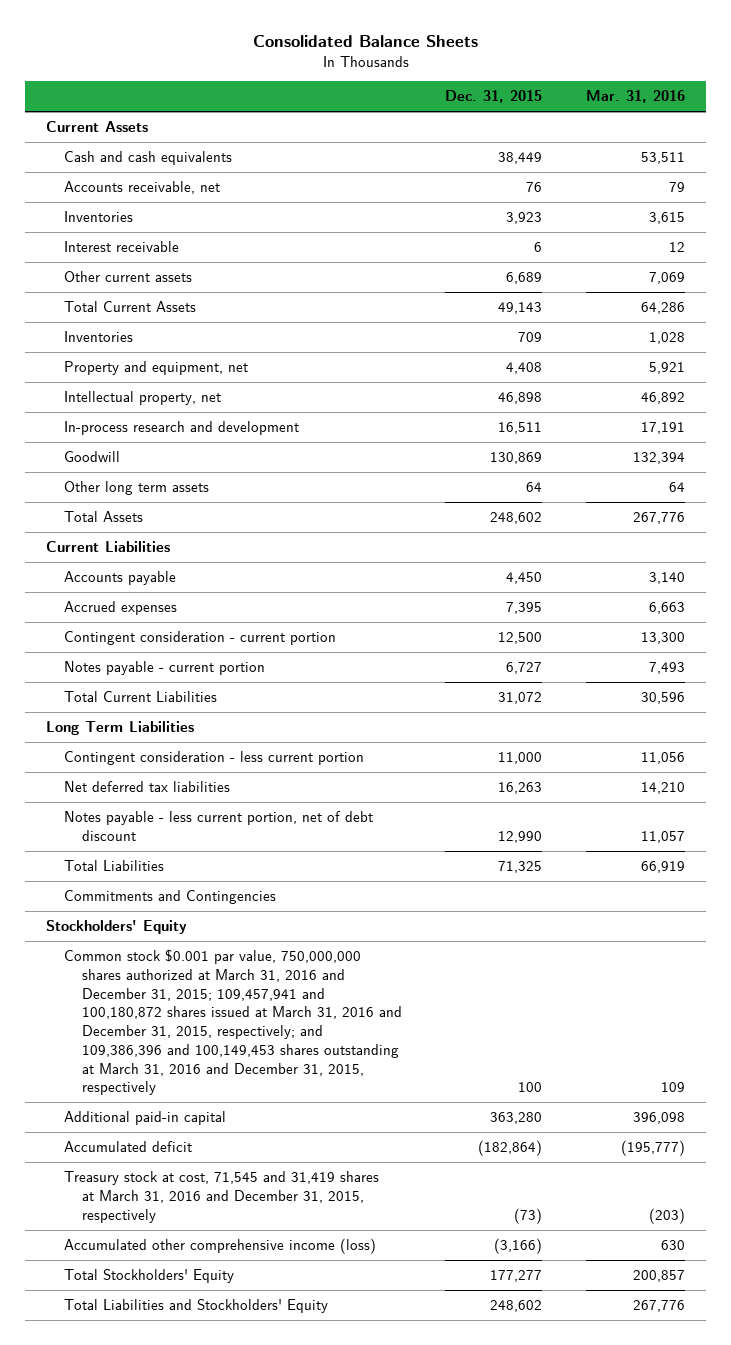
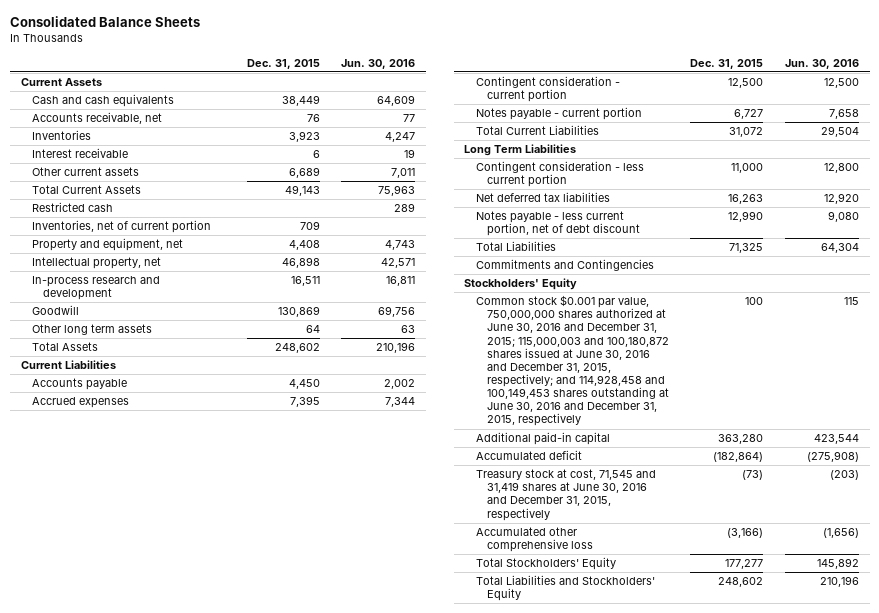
[585,90,685,104] Mar. 31, 2016 -> none
none -> [341,58,416,69] Jun. 30, 2016
none -> [31,202,113,213] Restricted cash
[64,331,134,343] Inventories -> [31,220,211,234] Inventories, net of current portion
[64,949,403,1096] Common stock $0.001 par value, 750,000,000 shares authorized at March 31, 2016 and December 31, 2015; 109,457,941 and 100,180,872 shares issued at March 31, 2016 and December 31, 2015, respectively; and 109,386,396 and 100,149,453 shares outstanding at March 31, 2016 and December 31, 2015, respectively -> [475,295,669,427] Common stock $0.001 par value, 750,000,000 shares authorized at June 30, 2016 and December 31, 2015; 115,000,003 and 100,180,872 shares issued at June 30, 2016 and December 31, 2015, respectively; and 114,928,458 and 100,149,453 shares outstanding at June 30, 2016 and December 31, 2015, respectively
[64,1171,380,1223] Treasury stock at cost, 71,545 and 31,419 shares at March 31, 2016 and December 31, 2015, respectively -> [475,469,656,521] Treasury stock at cost, 71,545 and 31,419 shares at June 30, 2016 and December 31, 2015, respectively
[64,1238,377,1255] Accumulated other comprehensive income (loss) -> [475,527,593,553] Accumulated other comprehensive loss

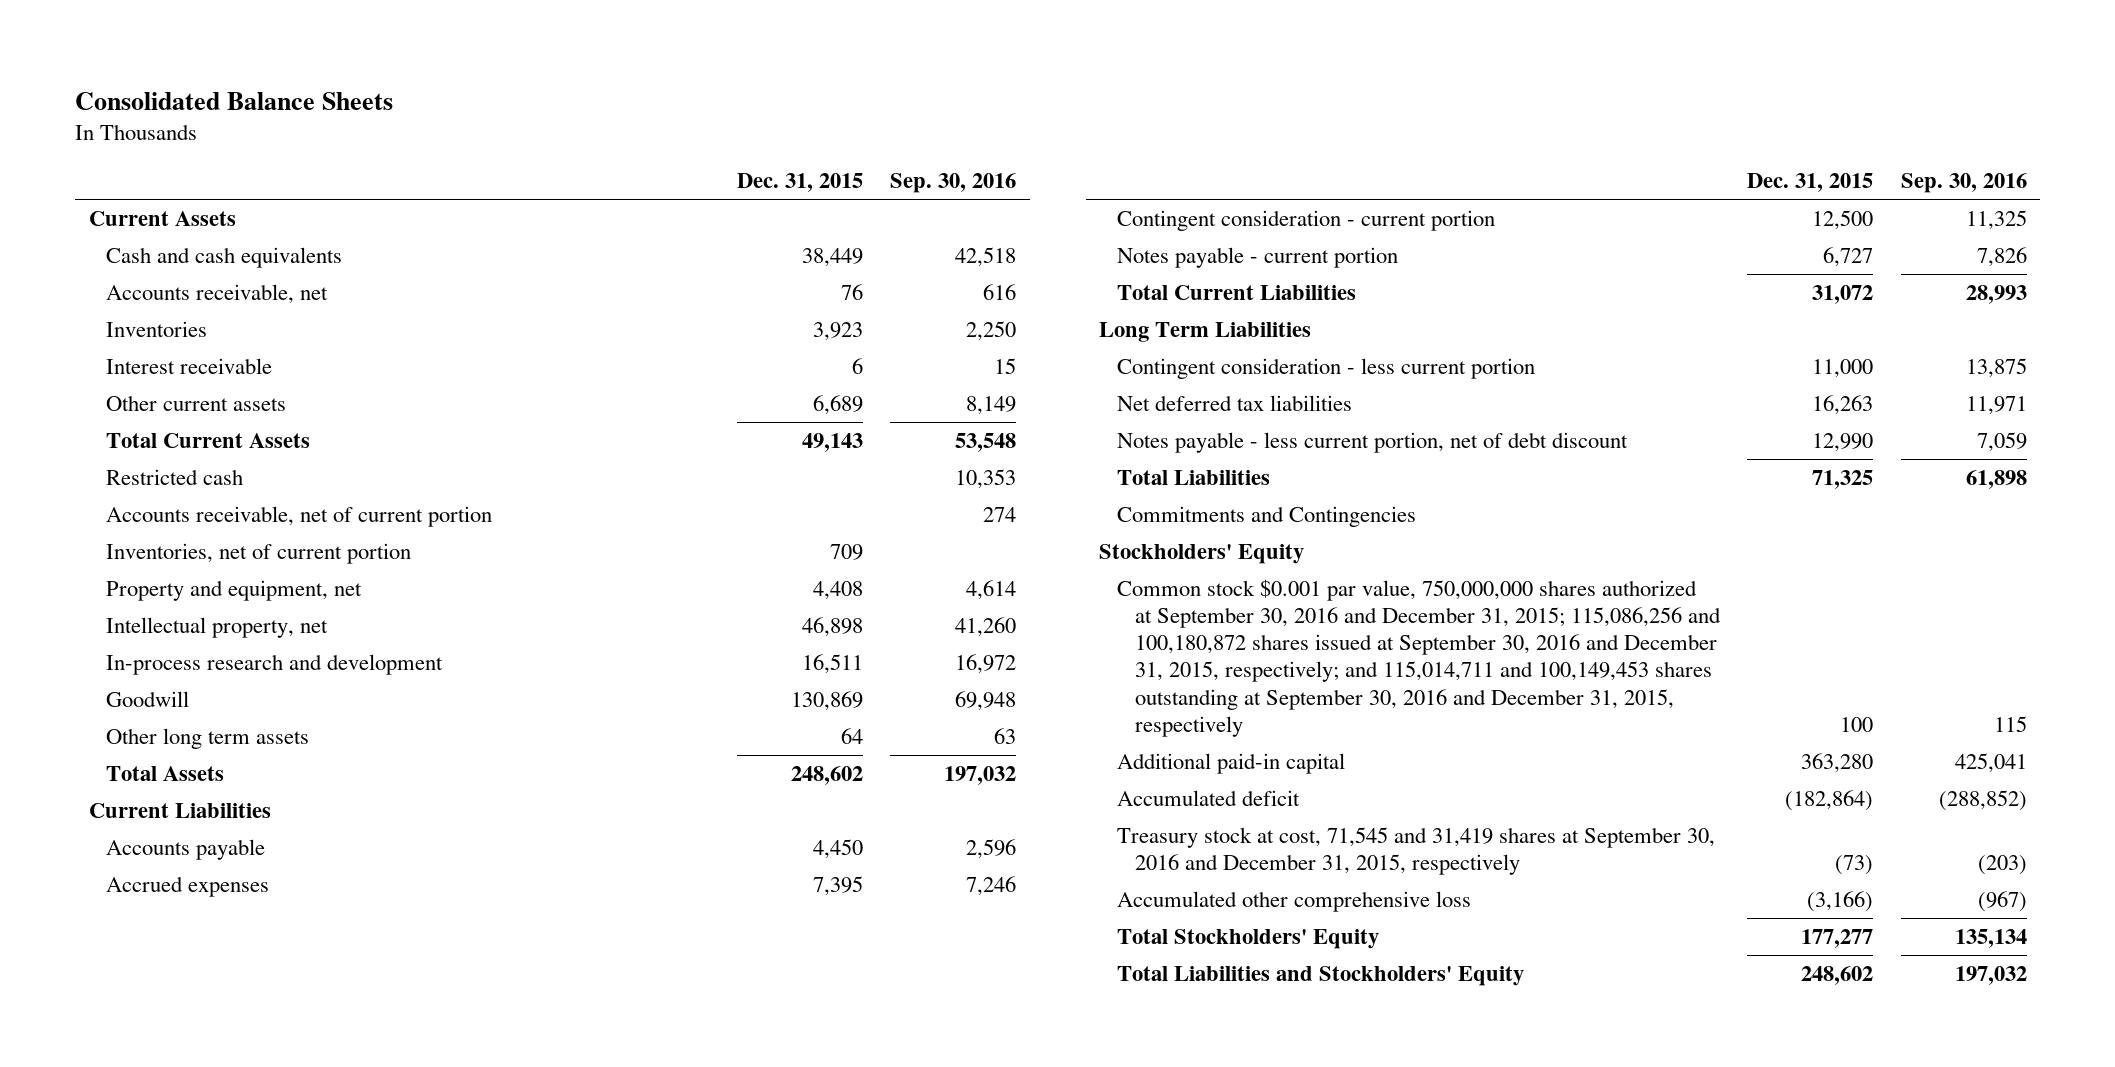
[341,58,416,69] Jun. 30, 2016 -> none
none -> [889,173,1016,194] Sep. 30, 2016
none -> [106,505,493,527] Accounts receivable, net of current portion
[475,295,669,427] Common stock $0.001 par value, 750,000,000 shares authorized at June 30, 2016 and December 31, 2015; 115,000,003 and 100,180,872 shares issued at June 30, 2016 and December 31, 2015, respectively; and 114,928,458 and 100,149,453 shares outstanding at June 30, 2016 and December 31, 2015, respectively -> [1117,578,1721,737] Common stock $0.001 par value, 750,000,000 shares authorized at September 30, 2016 and December 31, 2015; 115,086,256 and 100,180,872 shares issued at September 30, 2016 and December 31, 2015, respectively; and 115,014,711 and 100,149,453 shares outstanding at September 30, 2016 and December 31, 2015, respectively
[475,469,656,521] Treasury stock at cost, 71,545 and 31,419 shares at June 30, 2016 and December 31, 2015, respectively -> [1117,826,1716,875] Treasury stock at cost, 71,545 and 31,419 shares at September 30, 2016 and December 31, 2015, respectively

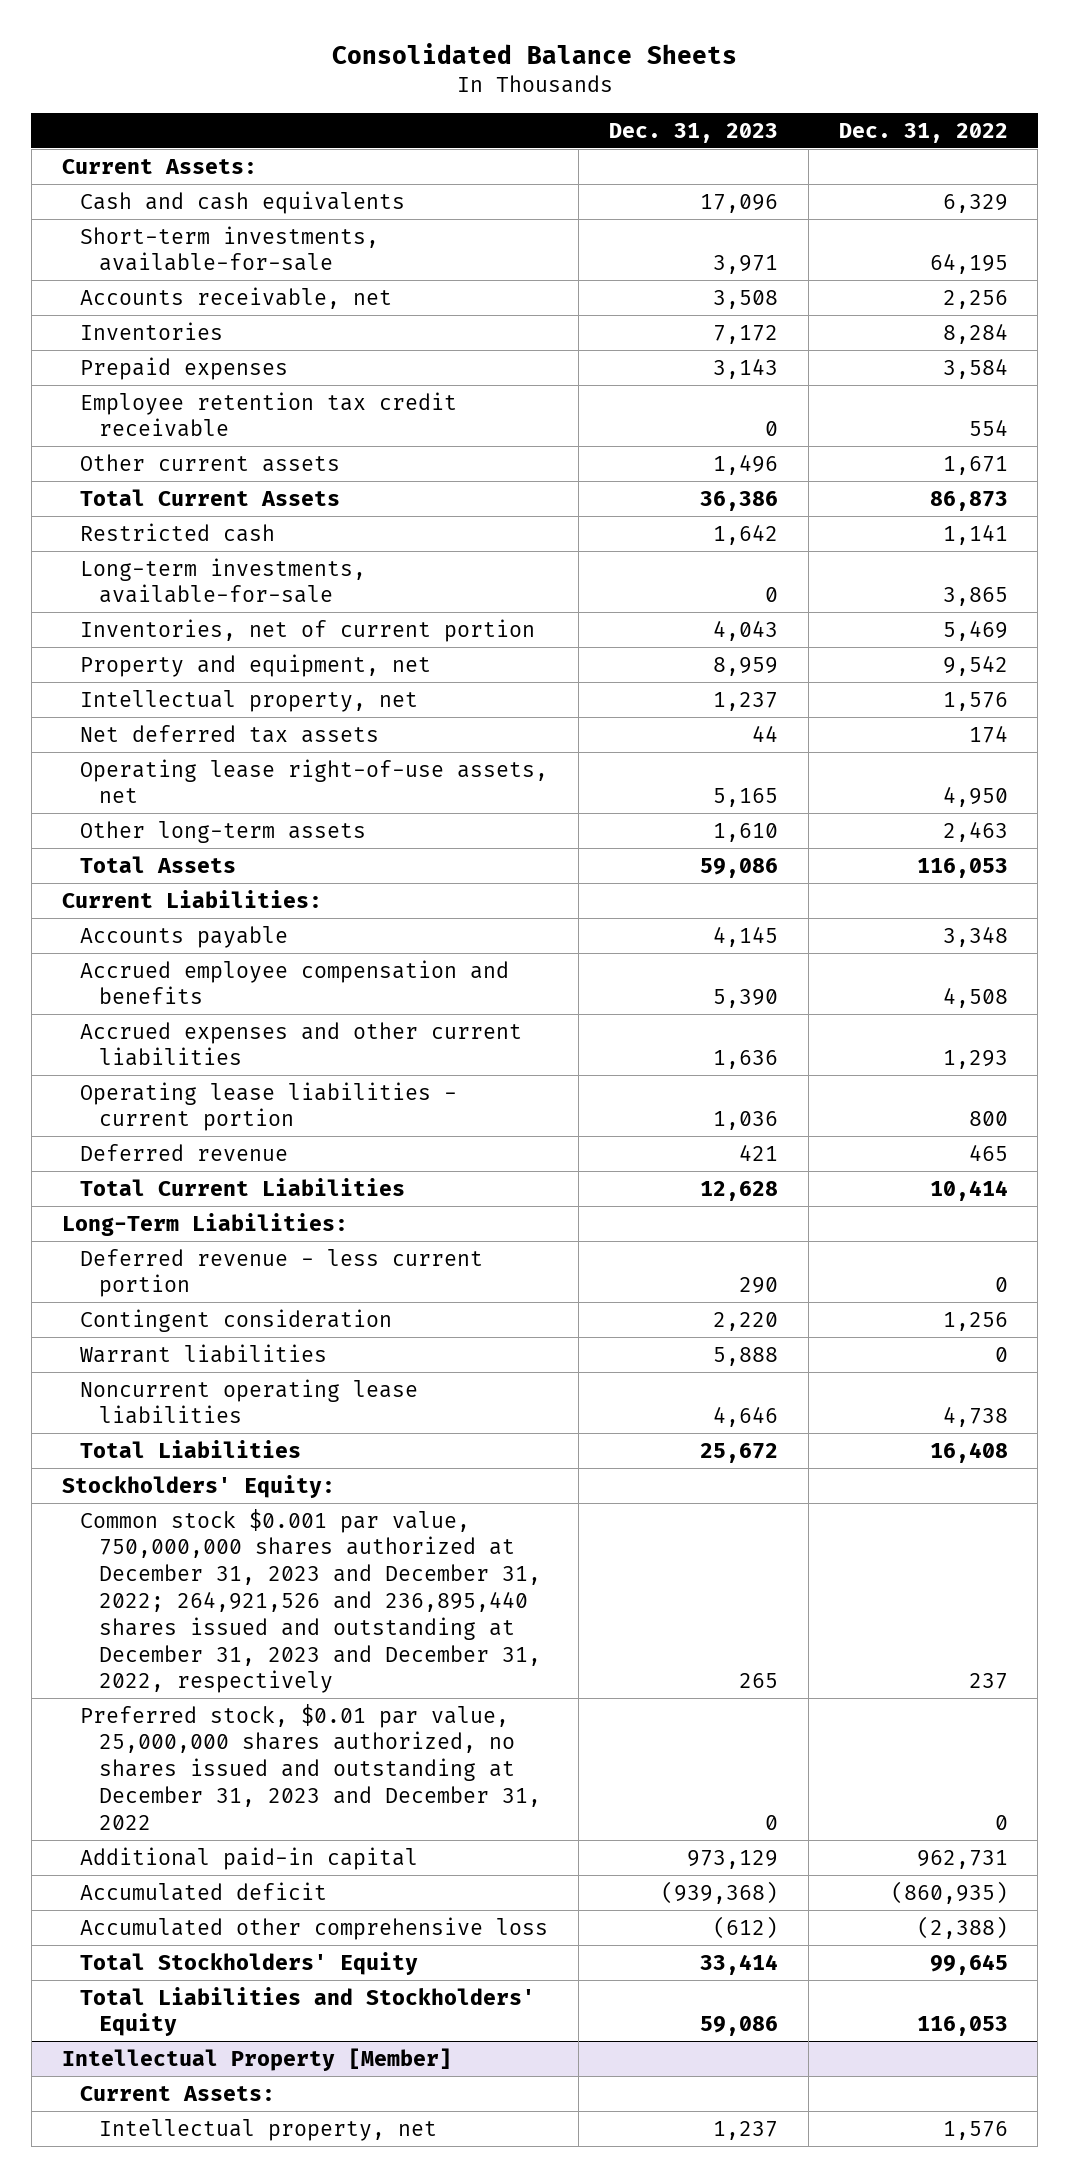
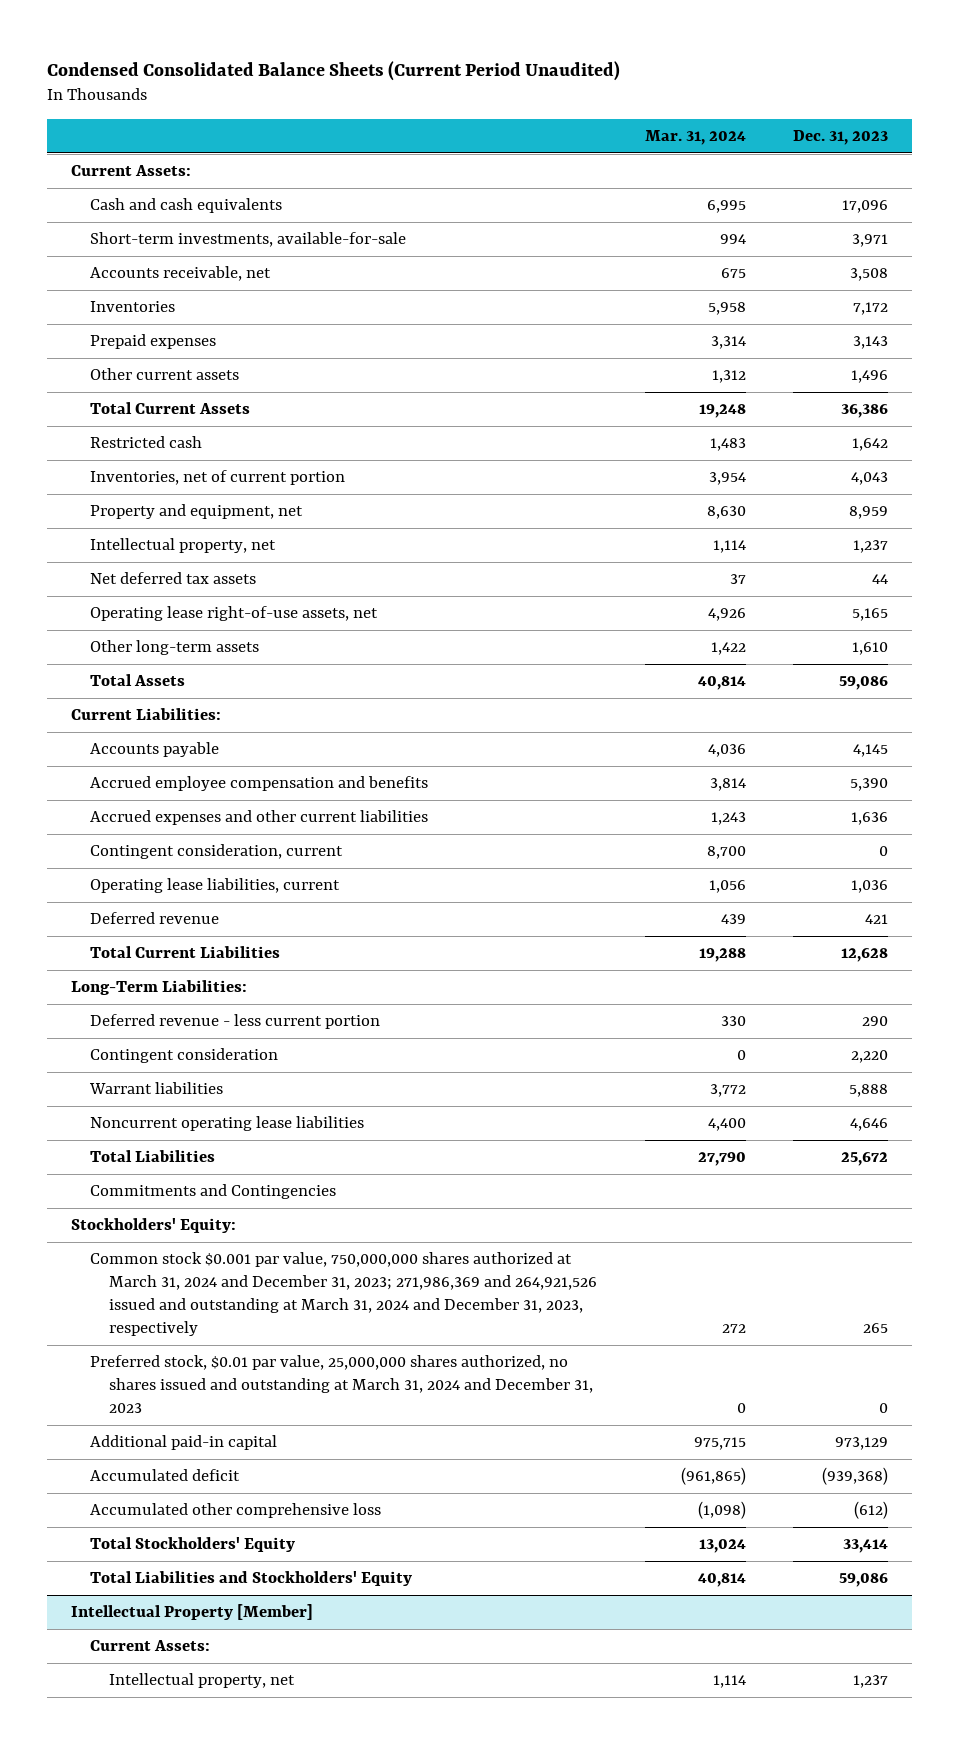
[331,42,737,64] Consolidated Balance Sheets -> [47,60,621,81] Condensed Consolidated Balance Sheets (Current Period Unaudited)
[838,122,1008,143] Dec. 31, 2022 -> none
none -> [644,129,746,145] Mar. 31, 2024
[80,391,458,438] Employee retention tax credit receivable -> none
[80,557,367,604] Long-term investments, available-for-sale -> none
none -> [90,844,344,860] Contingent consideration, current
[80,1081,458,1132] Operating lease liabilities - current portion -> [90,878,341,894] Operating lease liabilities, current
none -> [90,1184,337,1200] Commitments and Contingencies
[80,1508,541,1694] Common stock $0.001 par value, 750,000,000 shares authorized at December 31, 2023 and December 31, 2022; 264,921,526 and 236,895,440 shares issued and outstanding at December 31, 2023 and December 31, 2022, respectively -> [90,1252,598,1337] Common stock $0.001 par value, 750,000,000 shares authorized at March 31, 2024 and December 31, 2023; 271,986,369 and 264,921,526 issued and outstanding at March 31, 2024 and December 31, 2023, respectively
[80,1703,541,1830] Preferred stock, $0.01 par value, 25,000,000 shares authorized, no shares issued and outstanding at December 31, 2023 and December 31, 2022 -> [90,1355,594,1414] Preferred stock, $0.01 par value, 25,000,000 shares authorized, no shares issued and outstanding at March 31, 2024 and December 31, 2023

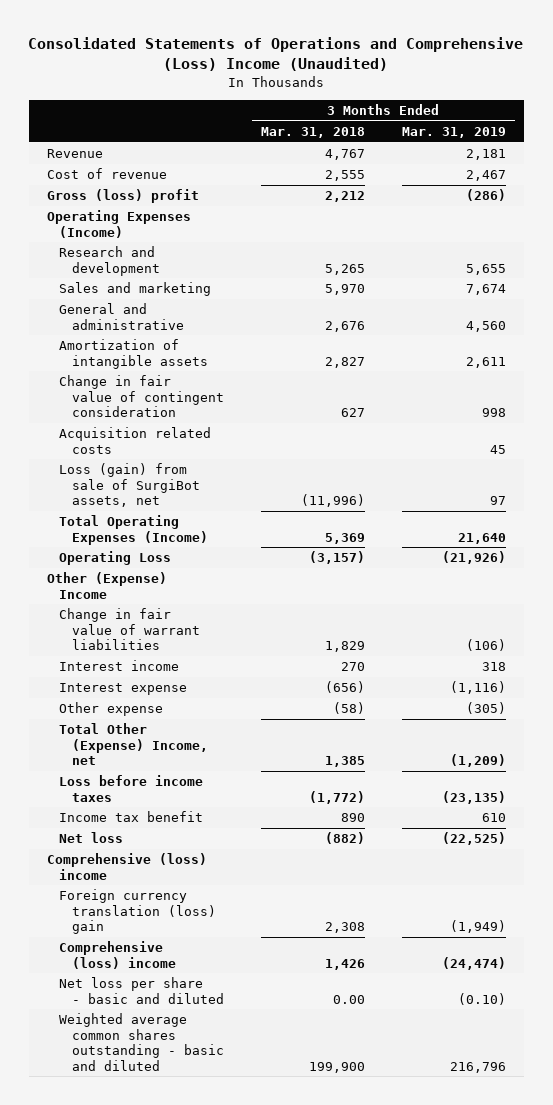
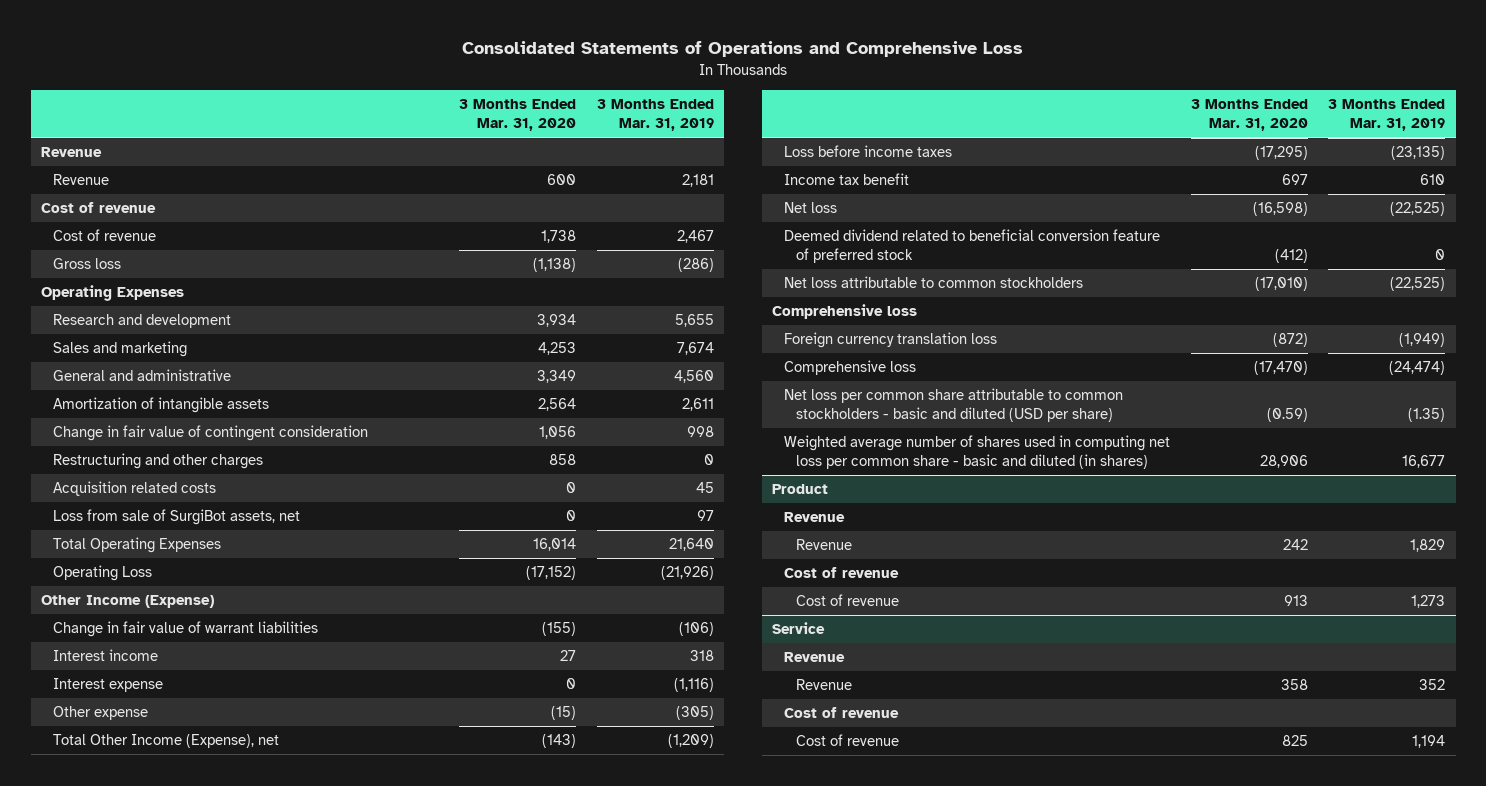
[28,36,524,72] Consolidated Statements of Operations and Comprehensive (Loss) Income (Unaudited) -> [462,41,1024,58] Consolidated Statements of Operations and Comprehensive Loss
[260,127,365,139] Mar. 31, 2018 -> none
none -> [459,99,577,132] 3 Months Ended Mar. 31, 2020
none -> [41,147,103,158] Revenue
none -> [41,202,157,214] Cost of revenue
[47,189,200,204] Gross (loss) profit -> [52,258,121,270] Gross loss
[47,210,192,238] Operating Expenses (Income) -> [41,285,185,302] Operating Expenses
none -> [52,453,263,470] Restructuring and other charges
[59,463,200,508] Loss (gain) from sale of SurgiBot assets, net -> [52,509,300,526] Loss from sale of SurgiBot assets, net
[59,515,208,545] Total Operating Expenses (Income) -> [52,537,221,554] Total Operating Expenses
[47,572,168,599] Other (Expense) Income -> [41,595,215,609] Other Income (Expense)
[59,723,208,766] Total Other (Expense) Income, net -> [52,734,279,749] Total Other Income (Expense), net
none -> [784,229,1161,264] Deemed dividend related to beneficial conversion feature of preferred stock
none -> [784,276,1084,289] Net loss attributable to common stockholders
[47,853,208,880] Comprehensive (loss) income -> [772,304,918,320] Comprehensive loss
[59,889,216,935] Foreign currency translation (loss) gain -> [784,332,998,349] Foreign currency translation loss
[59,941,176,969] Comprehensive (loss) income -> [784,360,917,376] Comprehensive loss
[59,977,224,1004] Net loss per share - basic and diluted -> [784,388,1124,423] Net loss per common share attributable to common stockholders - basic and diluted (USD per share)
[457,992,506,1005] (0.10) -> [1408,408,1446,423] (1.35)
[59,1013,224,1071] Weighted average common shares outstanding - basic and diluted -> [784,435,1171,470] Weighted average number of shares used in computing net loss per common share - basic and diluted (in shares)
[449,1061,506,1073] 216,796 -> [1402,455,1446,469] 16,677
none -> [772,484,829,495] Product
none -> [784,512,846,523] Revenue
none -> [796,539,853,551] Revenue
none -> [784,567,900,579] Cost of revenue
none -> [796,594,900,607] Cost of revenue
none -> [772,622,826,635] Service
none -> [784,652,846,663] Revenue
none -> [796,679,853,691] Revenue
none -> [784,707,900,719] Cost of revenue
none -> [796,734,900,747] Cost of revenue

